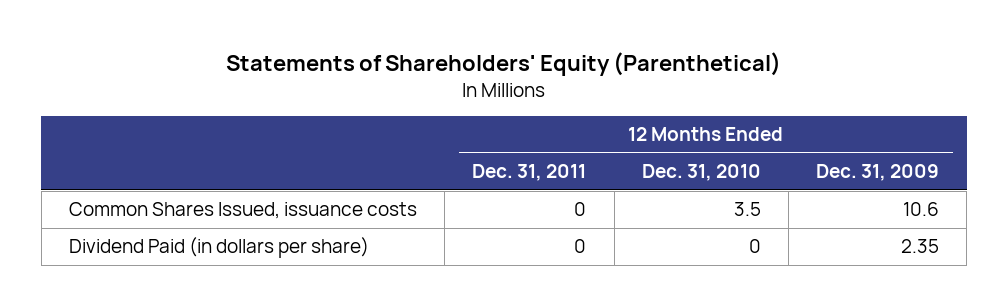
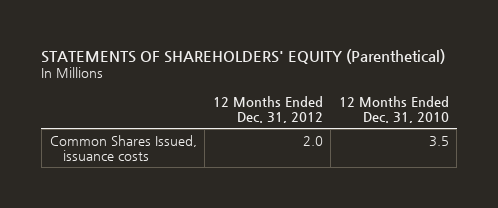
[226,52,782,77] Statements of Shareholders' Equity (Parenthetical) -> [41,48,446,64] STATEMENTS OF SHAREHOLDERS' EQUITY (Parenthetical)
[472,164,587,182] Dec. 31, 2011 -> none
[816,164,940,182] Dec. 31, 2009 -> none
none -> [212,96,323,123] 12 Months Ended Dec. 31, 2012
[69,237,370,259] Dividend Paid (in dollars per share) -> none

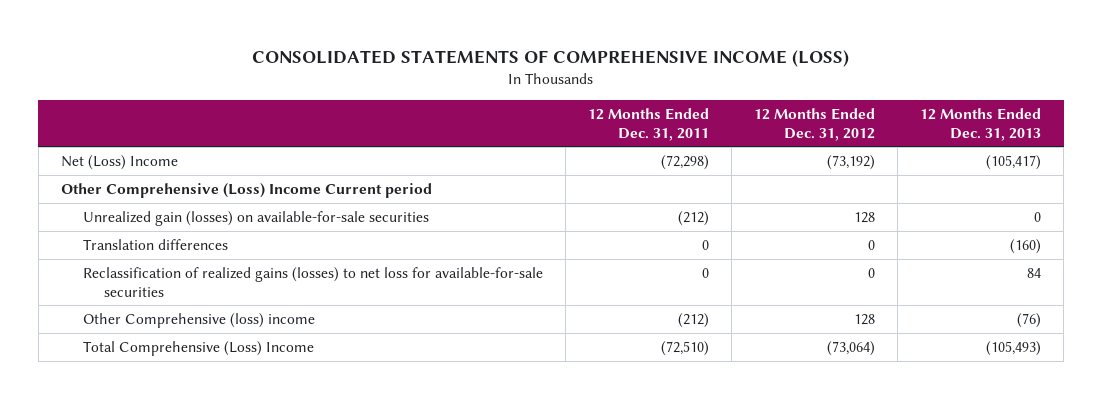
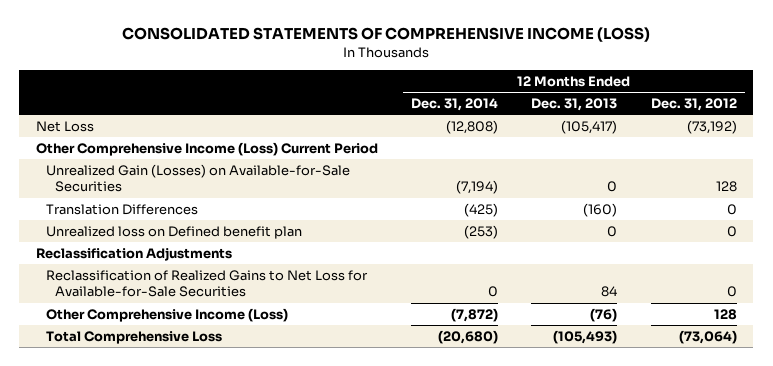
[587,107,709,141] 12 Months Ended Dec. 31, 2011 -> none
none -> [411,97,499,111] Dec. 31, 2014
[61,154,179,170] Net (Loss) Income -> [35,120,94,132] Net Loss
[61,182,433,198] Other Comprehensive (Loss) Income Current period -> [35,141,378,156] Other Comprehensive Income (Loss) Current Period
[82,210,429,226] Unrealized gain (losses) on available-for-sale securities -> [45,163,350,193] Unrealized Gain (Losses) on Available-for-Sale Securities
[82,238,228,250] Translation differences -> [45,203,198,215] Translation Differences
none -> [45,225,302,239] Unrealized loss on Defined benefit plan
none -> [35,246,232,261] Reclassification Adjustments
[82,266,543,297] Reclassification of realized gains (losses) to net loss for available-for-sale securities -> [45,269,368,298] Reclassification of Realized Gains to Net Loss for Available-for-Sale Securities
[82,312,315,328] Other Comprehensive (loss) income -> [45,307,288,322] Other Comprehensive Income (Loss)
[82,340,314,356] Total Comprehensive (Loss) Income -> [45,330,222,344] Total Comprehensive Loss

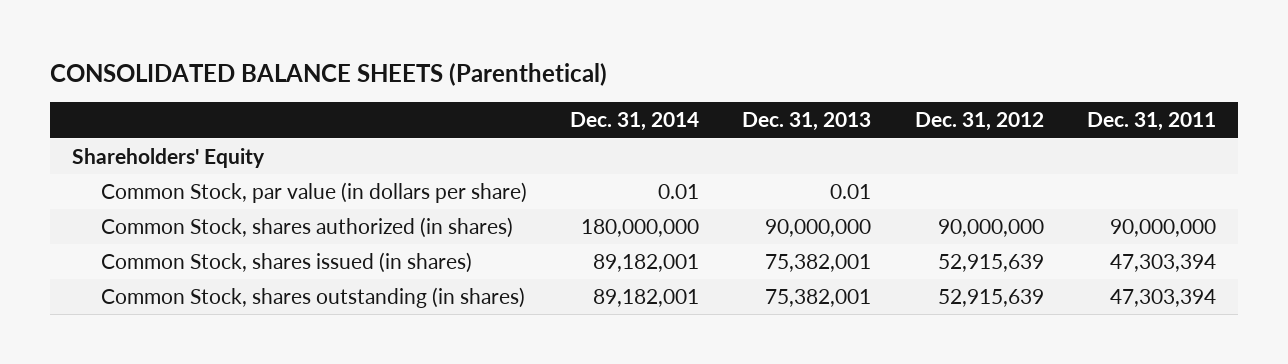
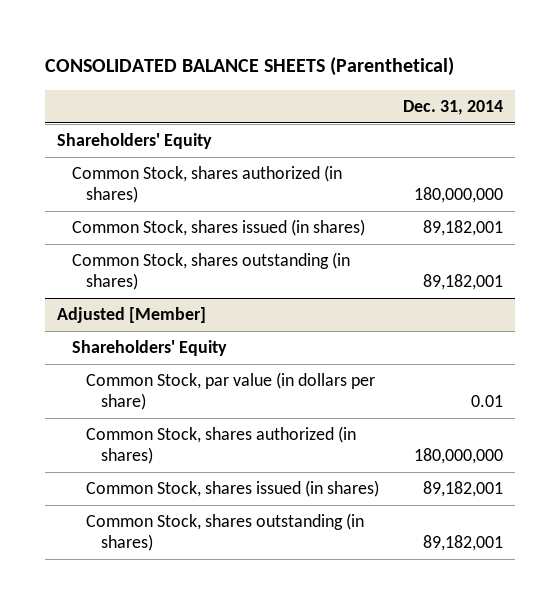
[742,112,872,132] Dec. 31, 2013 -> none
[914,112,1044,132] Dec. 31, 2012 -> none
[1087,112,1217,132] Dec. 31, 2011 -> none
none -> [71,165,342,204] Common Stock, shares authorized (in shares)
none -> [71,219,365,237] Common Stock, shares issued (in shares)
none -> [71,252,350,291] Common Stock, shares outstanding (in shares)
none -> [57,307,207,324] Adjusted [Member]
none -> [71,340,227,357] Shareholders' Equity

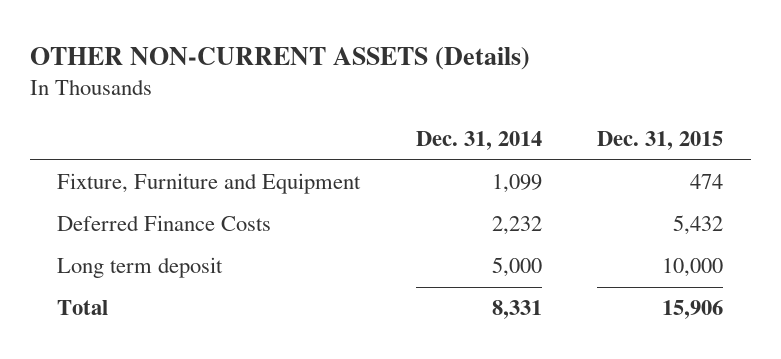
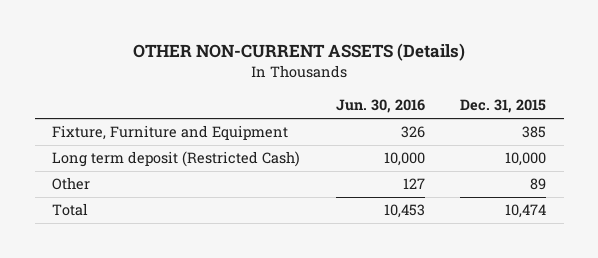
[415,131,542,151] Dec. 31, 2014 -> none
none -> [335,99,425,114] Jun. 30, 2016
[57,215,272,232] Deferred Finance Costs -> none
[690,174,724,190] 474 -> [521,126,546,139] 385
[57,257,224,279] Long term deposit -> [52,151,301,168] Long term deposit (Restricted Cash)
none -> [52,177,91,191] Other
[662,300,724,320] 15,906 -> [504,204,546,219] 10,474

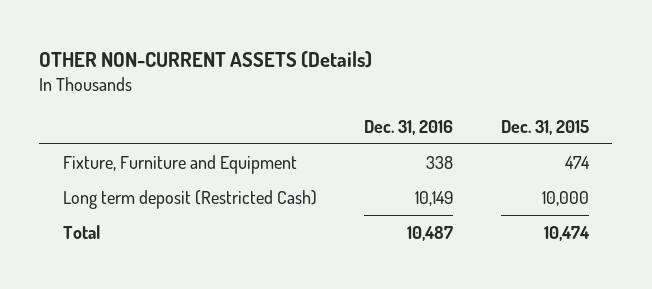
[335,99,425,114] Jun. 30, 2016 -> none
none -> [364,119,454,135] Dec. 31, 2016
[521,126,546,139] 385 -> [564,155,590,169] 474
[52,177,91,191] Other -> none

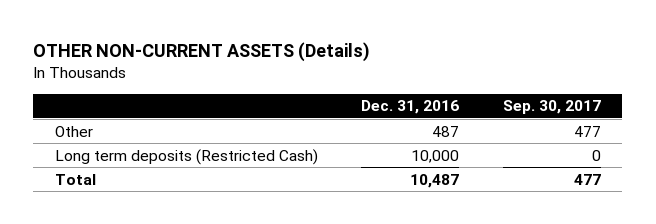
[500,119,589,135] Dec. 31, 2015 -> none
none -> [502,100,601,115] Sep. 30, 2017
[63,154,298,174] Fixture, Furniture and Equipment -> none
none -> [55,125,94,137] Other
[63,189,318,209] Long term deposit (Restricted Cash) -> [55,148,319,165] Long term deposits (Restricted Cash)
[415,190,454,206] 10,149 -> [411,149,460,163] 10,000

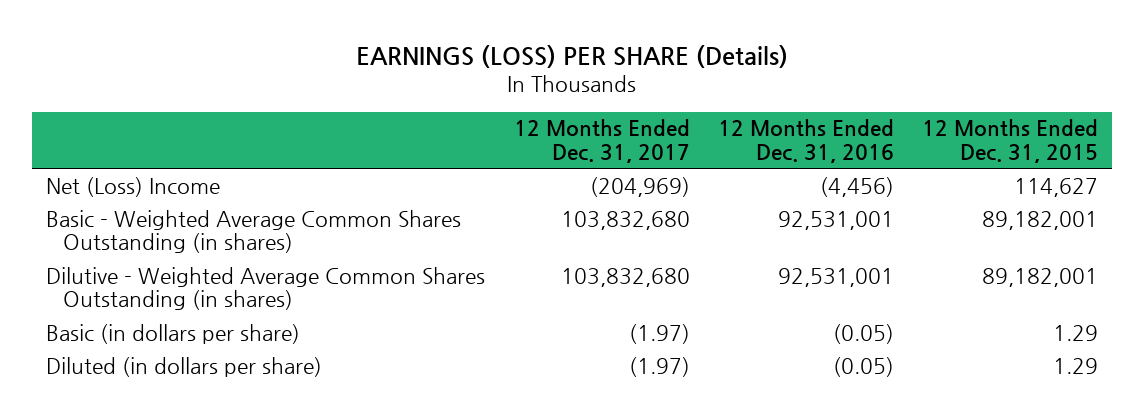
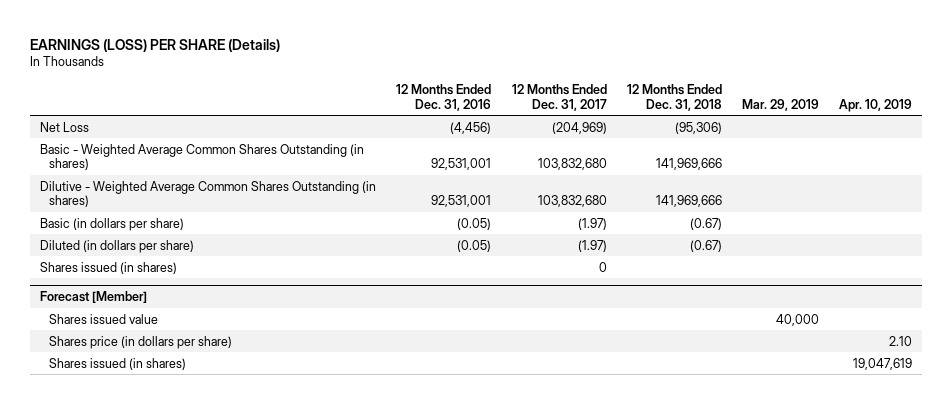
[922,119,1099,164] 12 Months Ended Dec. 31, 2015 -> none
none -> [626,84,722,111] 12 Months Ended Dec. 31, 2018
none -> [741,98,819,111] Mar. 29, 2019
none -> [838,98,912,112] Apr. 10, 2019
[46,176,221,197] Net (Loss) Income -> [40,121,90,132] Net Loss
none -> [40,261,178,274] Shares issued (in shares)
none -> [40,290,148,303] Forecast [Member]
none -> [49,313,159,324] Shares issued value
none -> [49,335,233,349] Shares price (in dollars per share)
none -> [49,357,187,370] Shares issued (in shares)

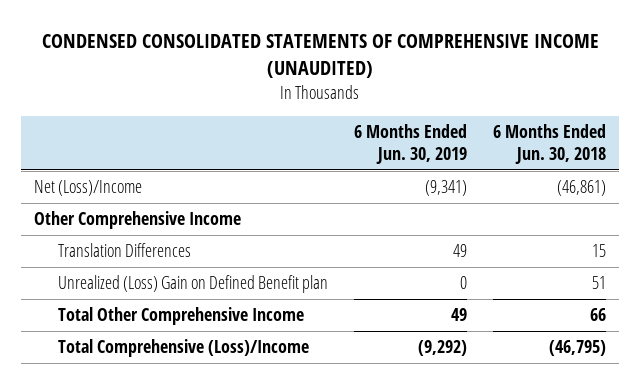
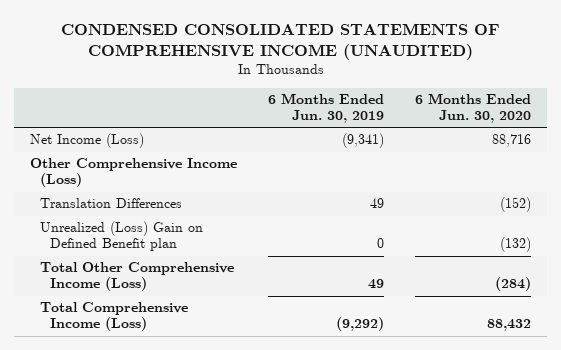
[493,124,607,165] 6 Months Ended Jun. 30, 2018 -> none
none -> [415,93,532,124] 6 Months Ended Jun. 30, 2020
[33,180,142,197] Net (Loss)/Income -> [29,133,144,149] Net Income (Loss)
[33,211,241,230] Other Comprehensive Income -> [29,158,237,188] Other Comprehensive Income (Loss)
[58,307,305,326] Total Other Comprehensive Income -> [40,262,235,292] Total Other Comprehensive Income (Loss)
[58,339,310,358] Total Comprehensive (Loss)/Income -> [40,302,189,332] Total Comprehensive Income (Loss)

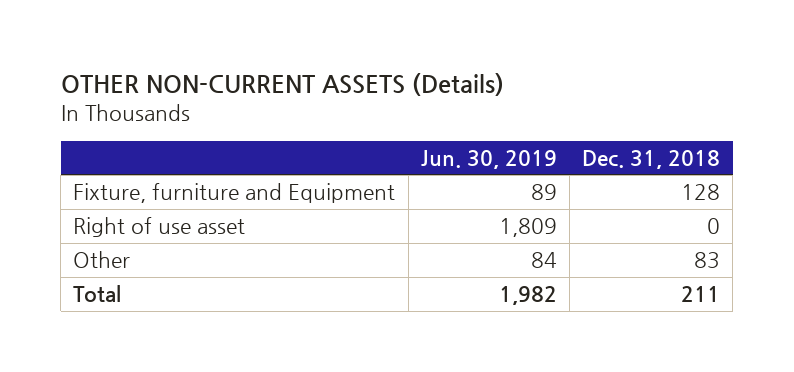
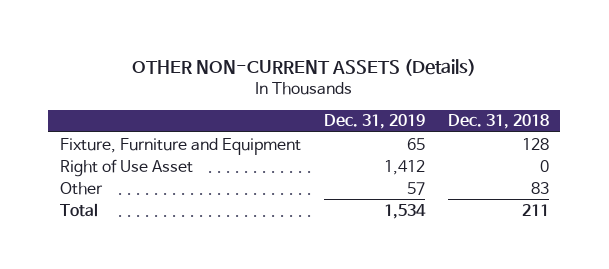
[420,149,557,169] Jun. 30, 2019 -> none
none -> [323,114,425,130] Dec. 31, 2019
[73,183,396,204] Fixture, furniture and Equipment -> [59,137,301,155] Fixture, Furniture and Equipment
[73,217,246,238] Right of use asset -> [59,158,193,177] Right of Use Asset

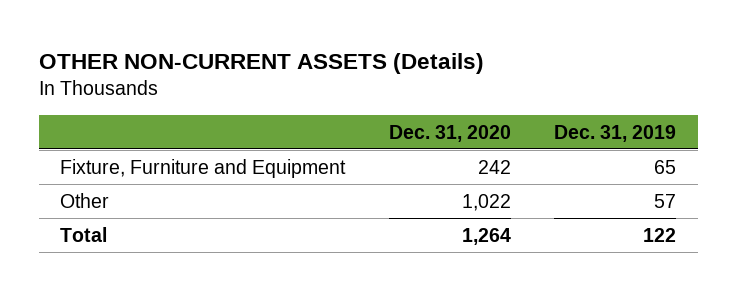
[447,114,549,130] Dec. 31, 2018 -> none
none -> [388,124,511,142] Dec. 31, 2020
[59,158,193,177] Right of Use Asset -> none
[383,203,426,219] 1,534 -> [642,227,676,242] 122

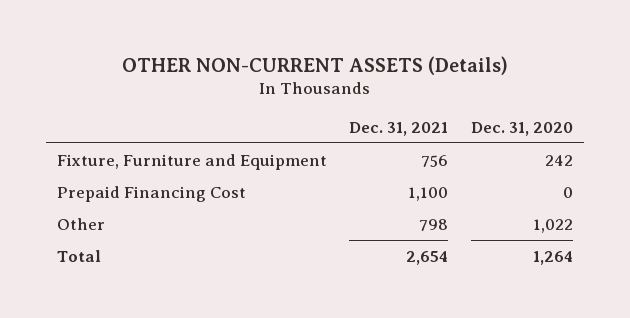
[553,124,676,142] Dec. 31, 2019 -> none
none -> [349,121,449,136] Dec. 31, 2021
none -> [56,185,246,202] Prepaid Financing Cost

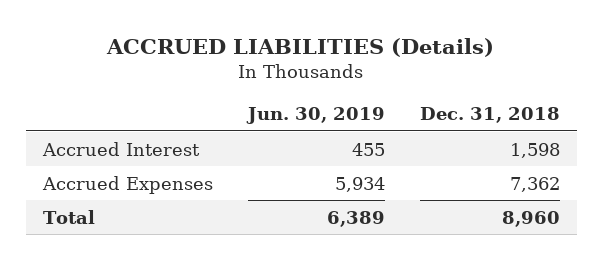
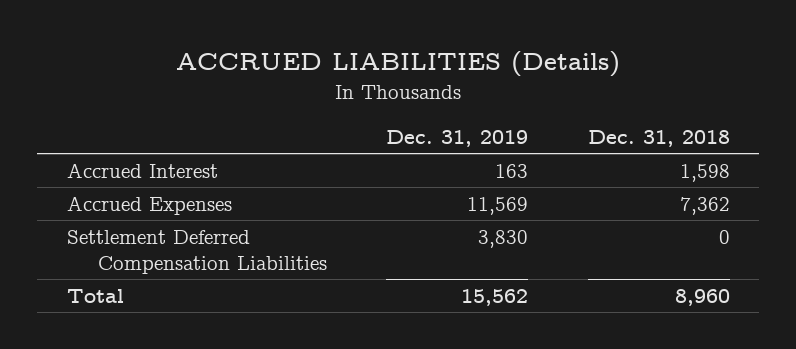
[245,107,385,125] Jun. 30, 2019 -> none
none -> [386,129,529,147] Dec. 31, 2019
none -> [66,229,328,274] Settlement Deferred Compensation Liabilities

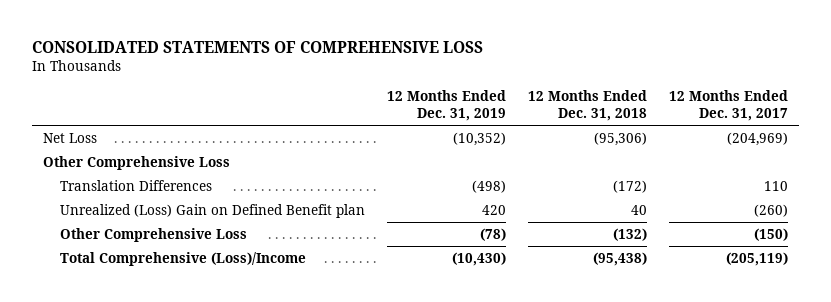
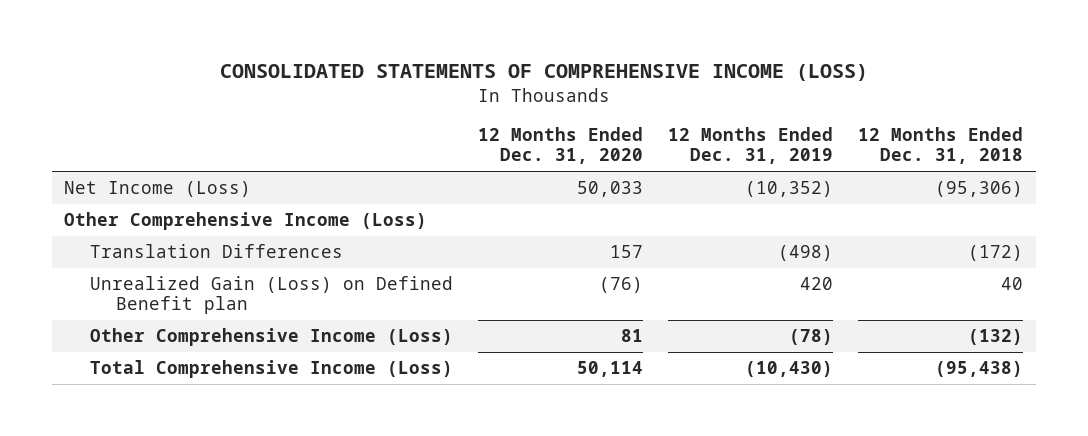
[31,40,483,53] CONSOLIDATED STATEMENTS OF COMPREHENSIVE LOSS -> [219,64,868,82] CONSOLIDATED STATEMENTS OF COMPREHENSIVE INCOME (LOSS)
[668,90,788,122] 12 Months Ended Dec. 31, 2017 -> none
none -> [478,127,644,165] 12 Months Ended Dec. 31, 2020
[42,132,97,143] Net Loss -> [64,181,252,198] Net Income (Loss)
[42,155,230,170] Other Comprehensive Loss -> [64,212,428,231] Other Comprehensive Income (Loss)
[59,203,365,218] Unrealized (Loss) Gain on Defined Benefit plan -> [89,276,453,315] Unrealized Gain (Loss) on Defined Benefit plan
[59,227,247,242] Other Comprehensive Loss -> [89,328,453,347] Other Comprehensive Income (Loss)
[59,251,306,266] Total Comprehensive (Loss)/Income -> [89,360,453,379] Total Comprehensive Income (Loss)

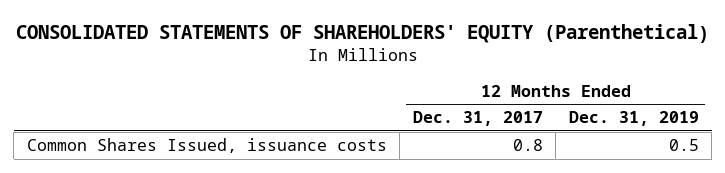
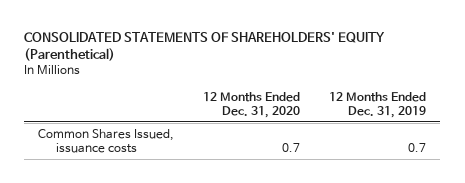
[412,111,543,127] Dec. 31, 2017 -> none
none -> [203,91,301,118] 12 Months Ended Dec. 31, 2020
[668,139,699,152] 0.5 -> [408,143,427,153] 0.7

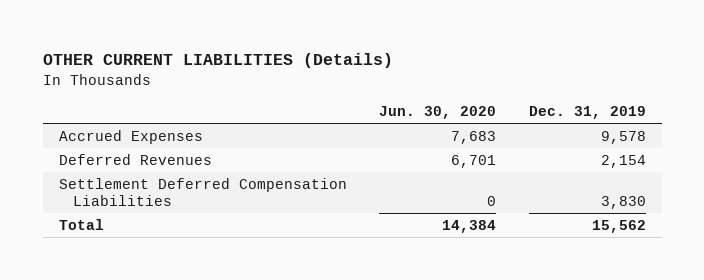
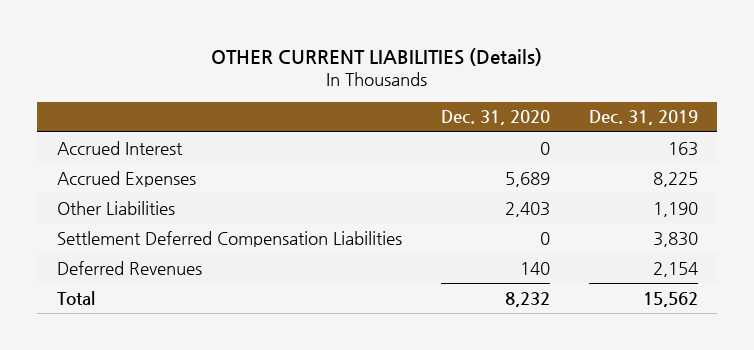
[379,106,497,120] Jun. 30, 2020 -> none
none -> [440,110,550,126] Dec. 31, 2020
none -> [56,140,183,155] Accrued Interest
[600,130,646,144] 9,578 -> [652,171,698,187] 8,225
none -> [56,200,175,215] Other Liabilities
[58,153,212,165] Deferred Revenues -> [56,260,202,275] Deferred Revenues

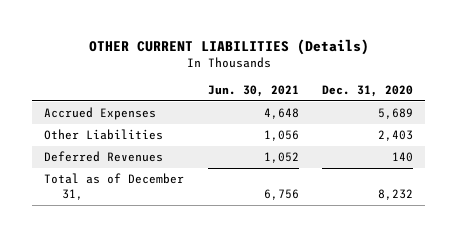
[588,110,698,126] Dec. 31, 2019 -> none
none -> [207,85,299,98] Jun. 30, 2021
[56,140,183,155] Accrued Interest -> none
[56,230,402,247] Settlement Deferred Compensation Liabilities -> none
[56,290,95,305] Total -> [43,173,184,200] Total as of December 31,

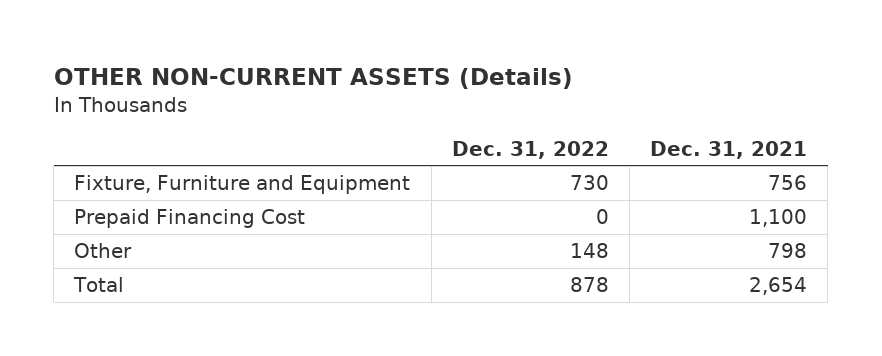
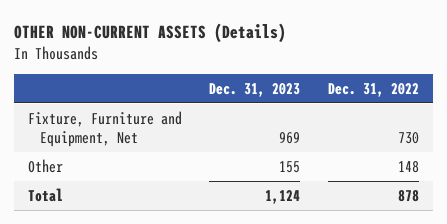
[650,140,808,159] Dec. 31, 2021 -> none
none -> [209,82,301,97] Dec. 31, 2023
[74,209,306,229] Prepaid Financing Cost -> none
[74,175,411,195] Fixture, Furniture and Equipment -> [27,110,182,147] Fixture, Furniture and Equipment, Net

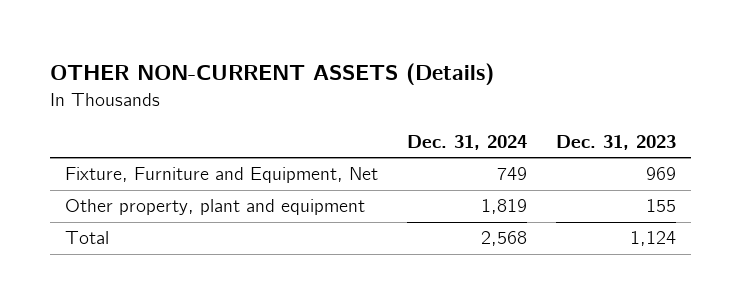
[328,82,420,97] Dec. 31, 2022 -> none
none -> [407,134,528,150] Dec. 31, 2024
[27,158,63,173] Other -> [64,199,365,216] Other property, plant and equipment

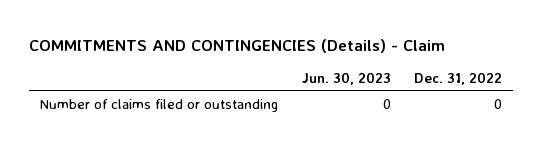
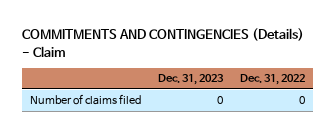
[301,72,391,86] Jun. 30, 2023 -> none
none -> [158,74,225,86] Dec. 31, 2023
[40,99,279,113] Number of claims filed or outstanding -> [30,94,142,106] Number of claims filed

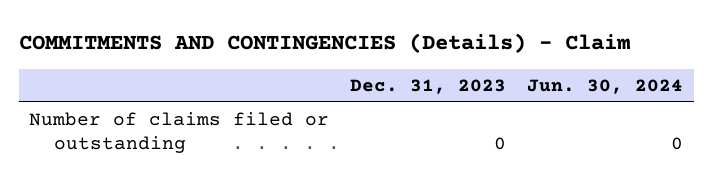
[239,74,305,86] Dec. 31, 2022 -> none
none -> [527,79,684,95] Jun. 30, 2024
[30,94,142,106] Number of claims filed -> [29,111,330,153] Number of claims filed or outstanding

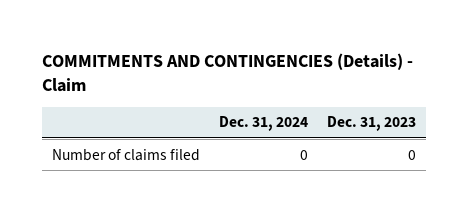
[527,79,684,95] Jun. 30, 2024 -> none
none -> [218,116,308,132] Dec. 31, 2024
[29,111,330,153] Number of claims filed or outstanding -> [51,148,200,161] Number of claims filed

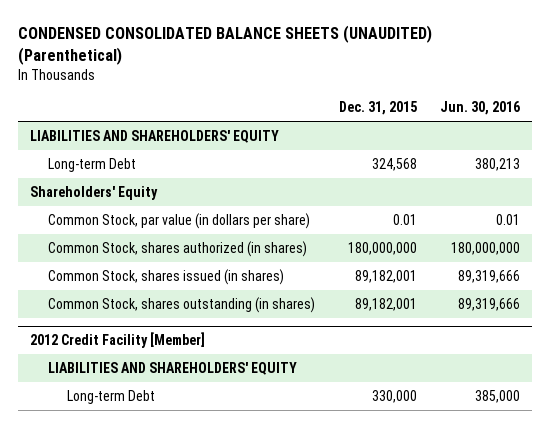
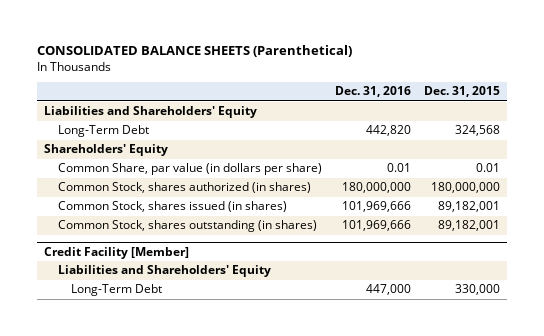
[17,25,432,65] CONDENSED CONSOLIDATED BALANCE SHEETS (UNAUDITED) (Parenthetical) -> [37,45,353,58] CONSOLIDATED BALANCE SHEETS (Parenthetical)
[439,101,520,116] Jun. 30, 2016 -> none
none -> [335,86,412,98] Dec. 31, 2016
[29,129,279,143] LIABILITIES AND SHAREHOLDERS' EQUITY -> [43,106,257,119] Liabilities and Shareholders' Equity
[48,157,137,172] Long-term Debt -> [57,125,149,138] Long-Term Debt
[48,212,311,229] Common Stock, par value (in dollars per share) -> [57,163,322,176] Common Share, par value (in dollars per share)
[29,332,205,349] 2012 Credit Facility [Member] -> [43,246,189,259] Credit Facility [Member]
[48,361,298,375] LIABILITIES AND SHAREHOLDERS' EQUITY -> [57,265,271,278] Liabilities and Shareholders' Equity
[66,389,155,404] Long-term Debt -> [71,284,163,297] Long-Term Debt

